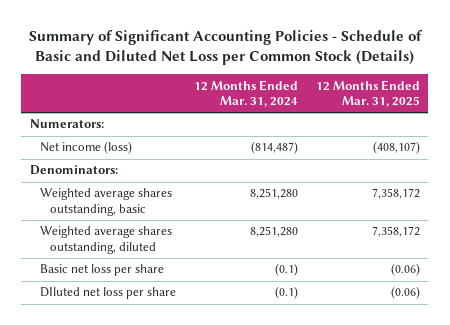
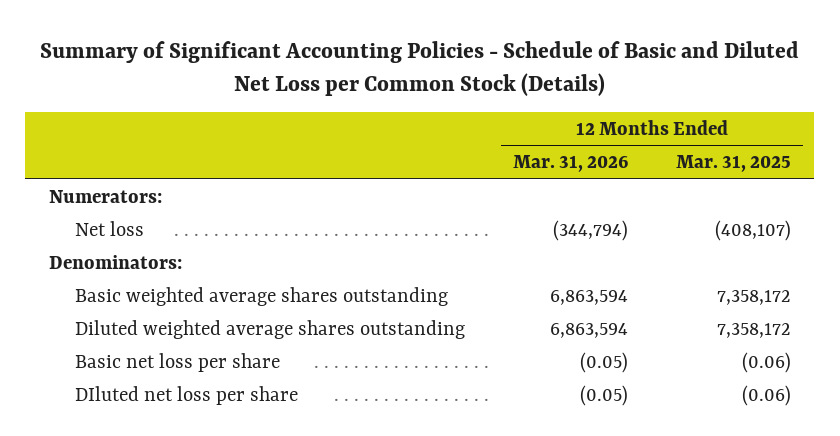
[193,79,298,107] 12 Months Ended Mar. 31, 2024 -> none
none -> [512,155,628,173] Mar. 31, 2026
[40,141,133,155] Net income (loss) -> [74,220,144,236] Net loss
[40,188,173,216] Weighted average shares outstanding, basic -> [74,286,448,306] Basic weighted average shares outstanding
[40,226,173,254] Weighted average shares outstanding, diluted -> [74,319,465,339] Diluted weighted average shares outstanding

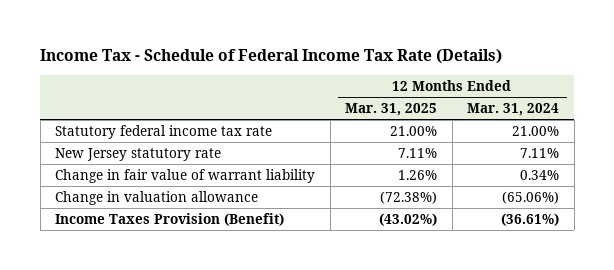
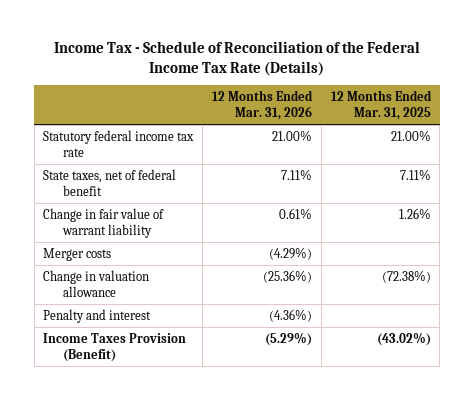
[40,49,503,65] Income Tax - Schedule of Federal Income Tax Rate (Details) -> [53,41,420,76] Income Tax - Schedule of Reconciliation of the Federal Income Tax Rate (Details)
[467,102,560,116] Mar. 31, 2024 -> none
none -> [211,89,313,121] 12 Months Ended Mar. 31, 2026
[55,147,222,161] New Jersey statutory rate -> [43,168,177,196] State taxes, net of federal benefit
none -> [43,247,112,261] Merger costs
none -> [43,308,152,323] Penalty and interest

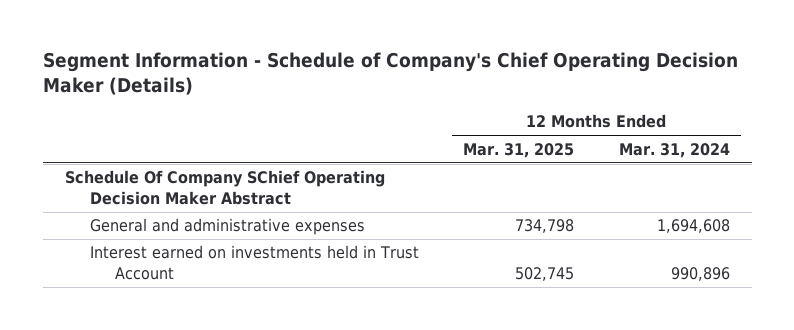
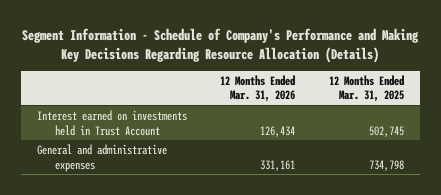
[42,52,738,96] Segment Information - Schedule of Company's Chief Operating Decision Maker (Details) -> [22,27,420,63] Segment Information - Schedule of Company's Performance and Making Key Decisions Regarding Resource Allocation (Details)
[618,142,730,158] Mar. 31, 2024 -> none
none -> [220,74,296,103] 12 Months Ended Mar. 31, 2026
[64,170,385,205] Schedule Of Company SChief Operating Decision Maker Abstract -> none
[89,218,365,236] General and administrative expenses -> [37,144,168,172] General and administrative expenses

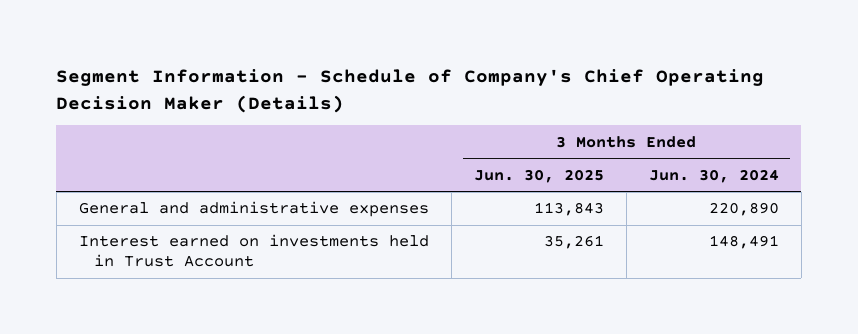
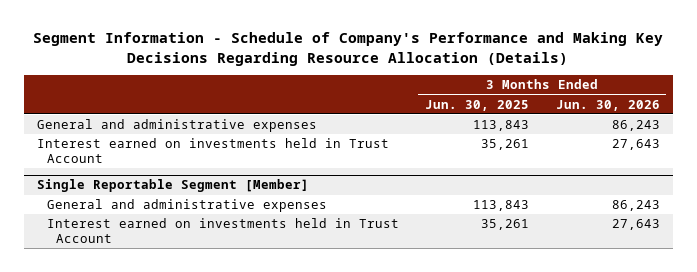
[56,69,765,113] Segment Information - Schedule of Company's Chief Operating Decision Maker (Details) -> [33,32,664,66] Segment Information - Schedule of Company's Performance and Making Key Decisions Regarding Resource Allocation (Details)
[648,168,779,183] Jun. 30, 2024 -> none
none -> [555,99,660,111] Jun. 30, 2026
none -> [36,179,309,193] Single Reportable Segment [Member]
none -> [46,199,327,213] General and administrative expenses
none -> [46,218,399,243] Interest earned on investments held in Trust Account

